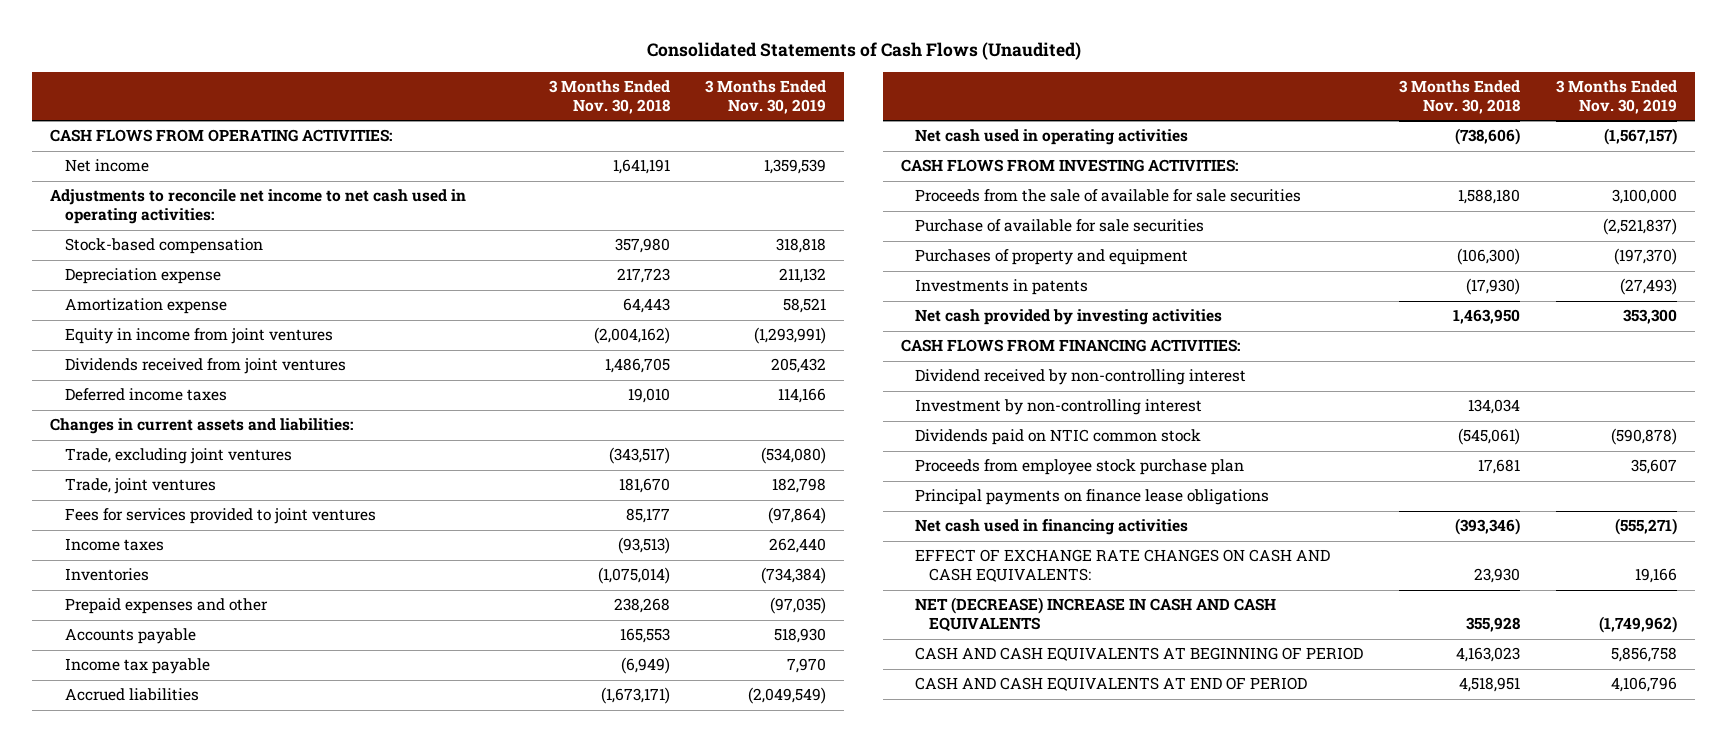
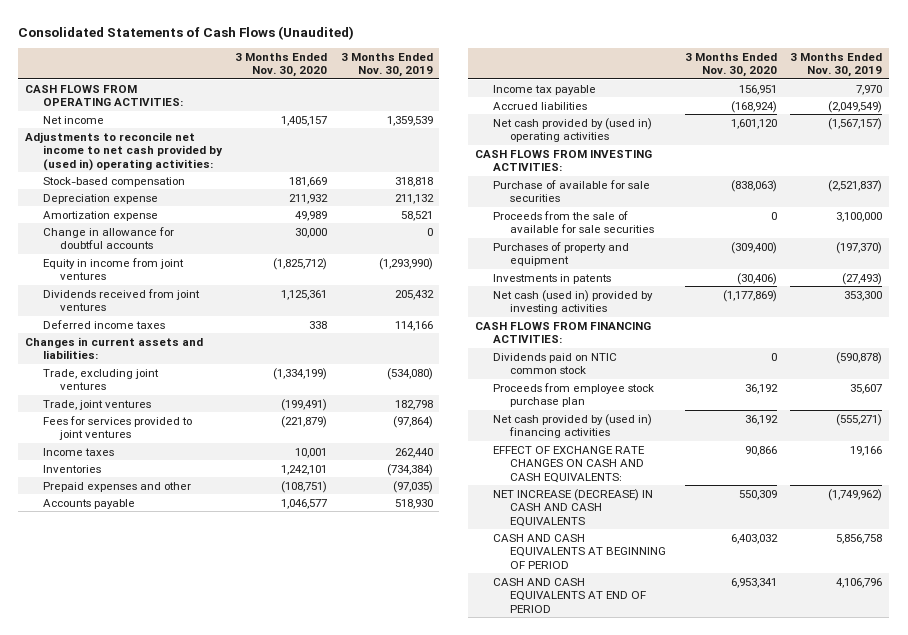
[548,80,670,114] 3 Months Ended Nov. 30, 2018 -> none
none -> [235,52,328,78] 3 Months Ended Nov. 30, 2020
[50,189,467,225] Adjustments to reconcile net income to net cash used in operating activities: -> [25,131,223,172] Adjustments to reconcile net income to net cash provided by (used in) operating activities:
none -> [42,226,174,250] Change in allowance for doubtful accounts
[754,327,827,345] (1,293,991) -> [378,257,433,270] (1,293,990)
[915,129,1189,146] Net cash used in operating activities -> [492,117,652,143] Net cash provided by (used in) operating activities
[915,189,1302,203] Proceeds from the sale of available for sale securities -> [492,210,655,234] Proceeds from the sale of available for sale securities
[915,309,1223,326] Net cash provided by investing activities -> [492,289,653,315] Net cash (used in) provided by investing activities
[915,369,1247,386] Dividend received by non-controlling interest -> none
[915,399,1203,416] Investment by non-controlling interest -> none
[915,489,1270,506] Principal payments on finance lease obligations -> none
[915,519,1189,536] Net cash used in financing activities -> [492,413,652,439] Net cash provided by (used in) financing activities
[915,597,1277,633] NET (DECREASE) INCREASE IN CASH AND CASH EQUIVALENTS -> [492,488,653,528] NET INCREASE (DECREASE) IN CASH AND CASH EQUIVALENTS

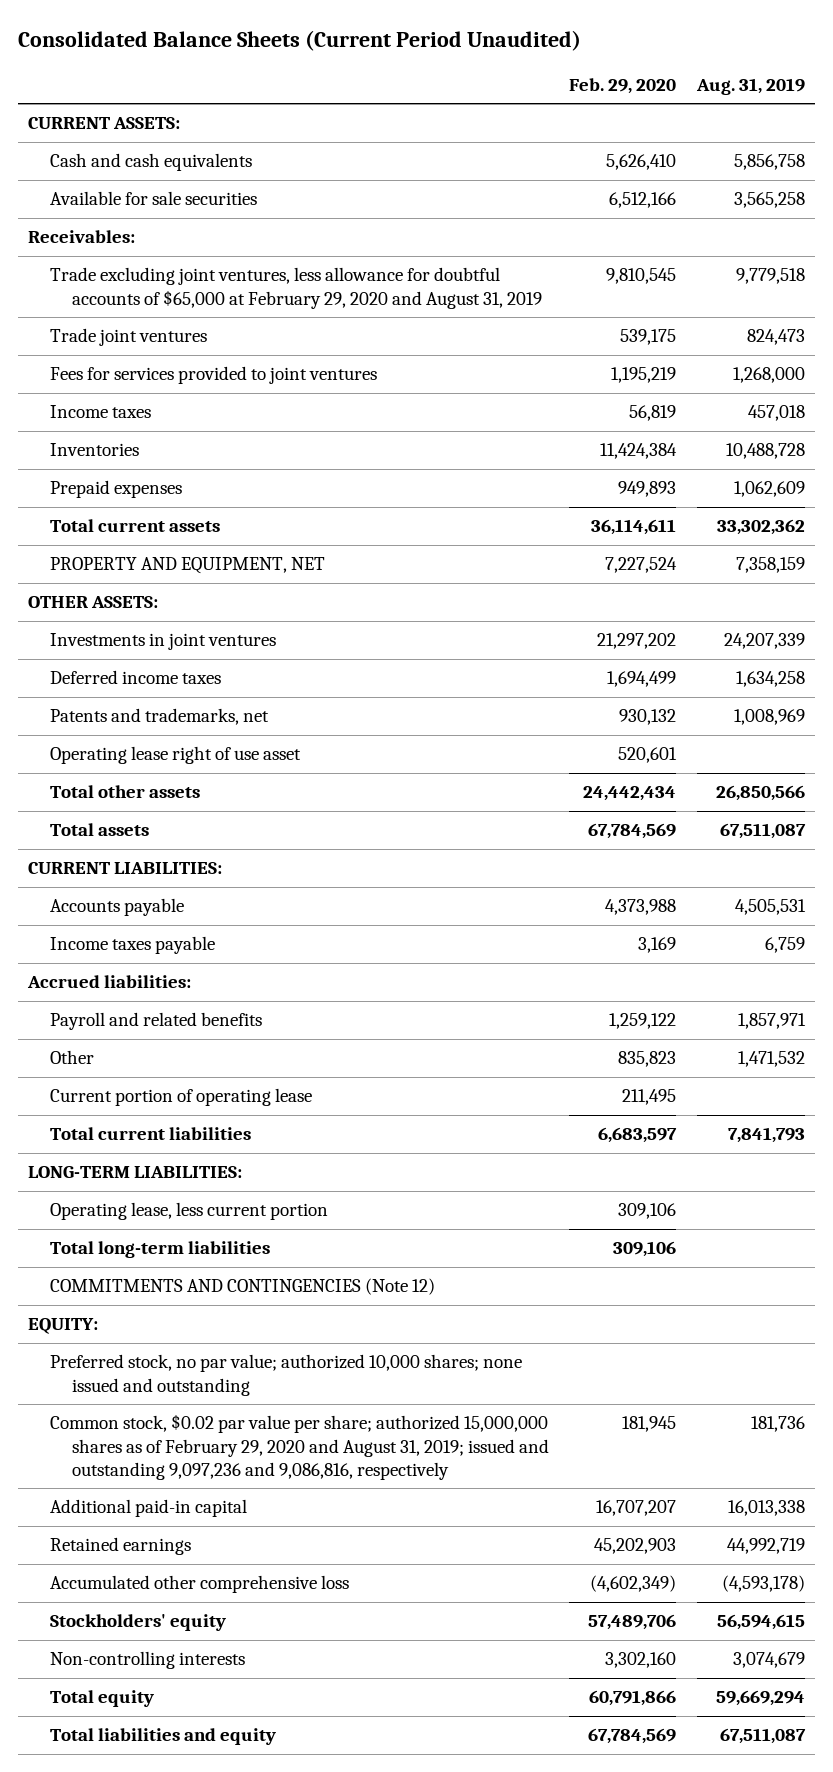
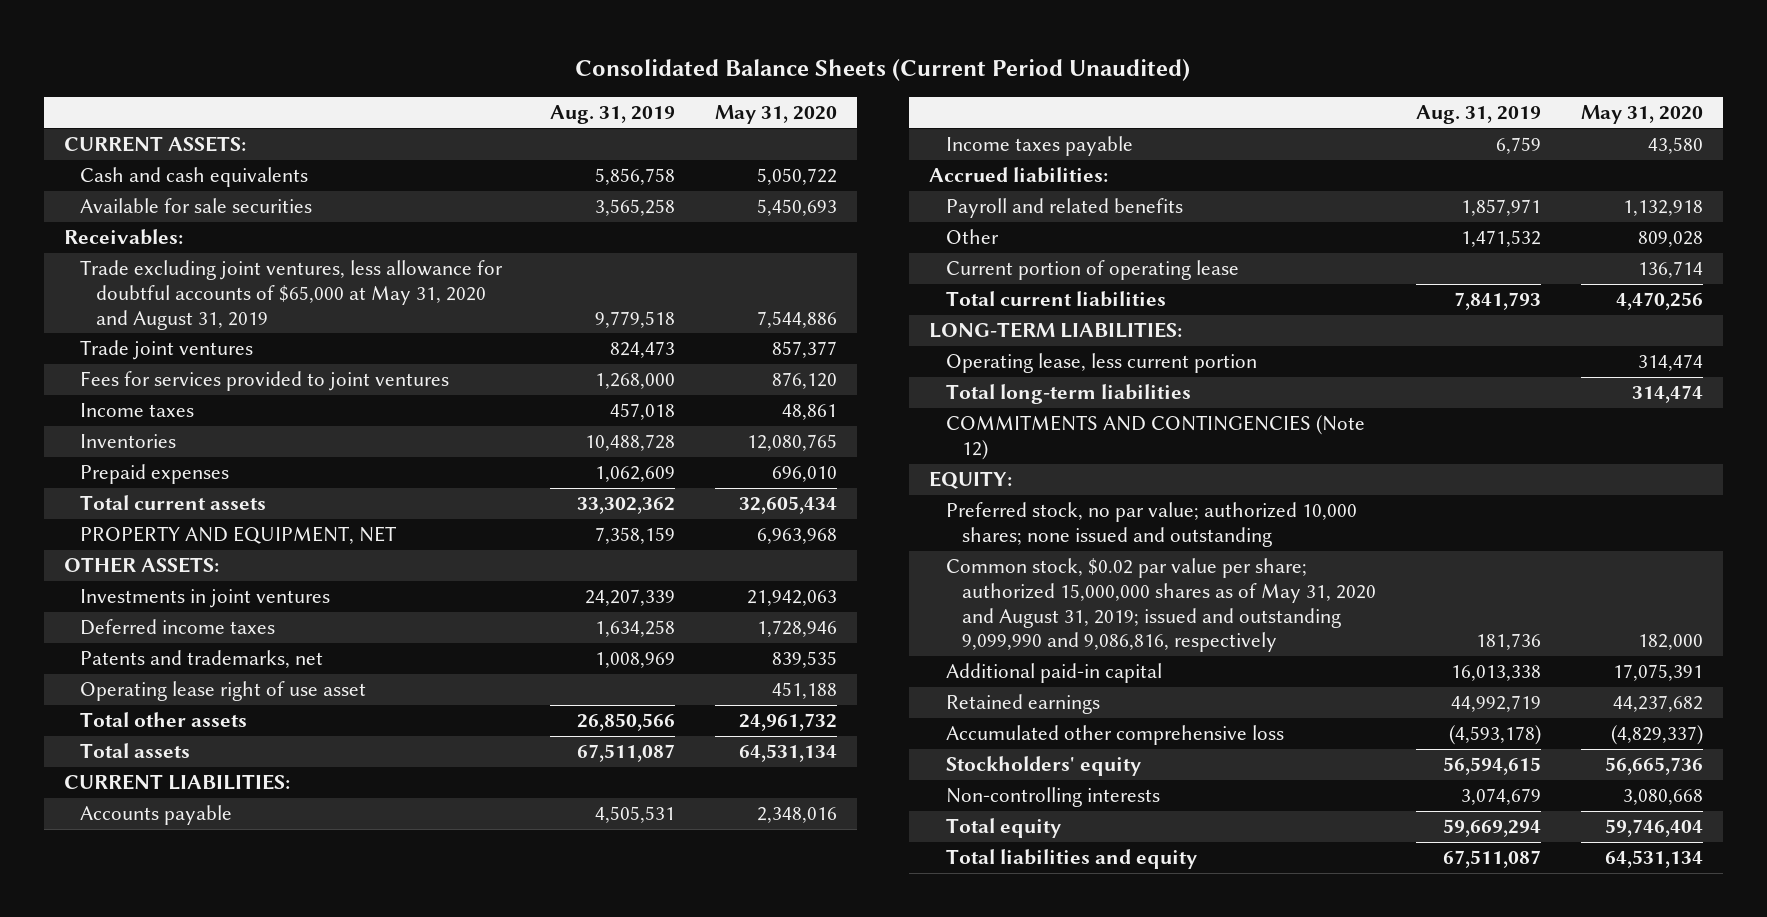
[569,77,677,94] Feb. 29, 2020 -> none
none -> [715,105,838,125] May 31, 2020
[50,267,543,309] Trade excluding joint ventures, less allowance for doubtful accounts of $65,000 at February 29, 2020 and August 31, 2019 -> [79,260,503,330] Trade excluding joint ventures, less allowance for doubtful accounts of $65,000 at May 31, 2020 and August 31, 2019
[50,1414,550,1480] Common stock, $0.02 par value per share; authorized 15,000,000 shares as of February 29, 2020 and August 31, 2019; issued and outstanding 9,097,236 and 9,086,816, respectively -> [945,558,1376,653] Common stock, $0.02 par value per share; authorized 15,000,000 shares as of May 31, 2020 and August 31, 2019; issued and outstanding 9,099,990 and 9,086,816, respectively

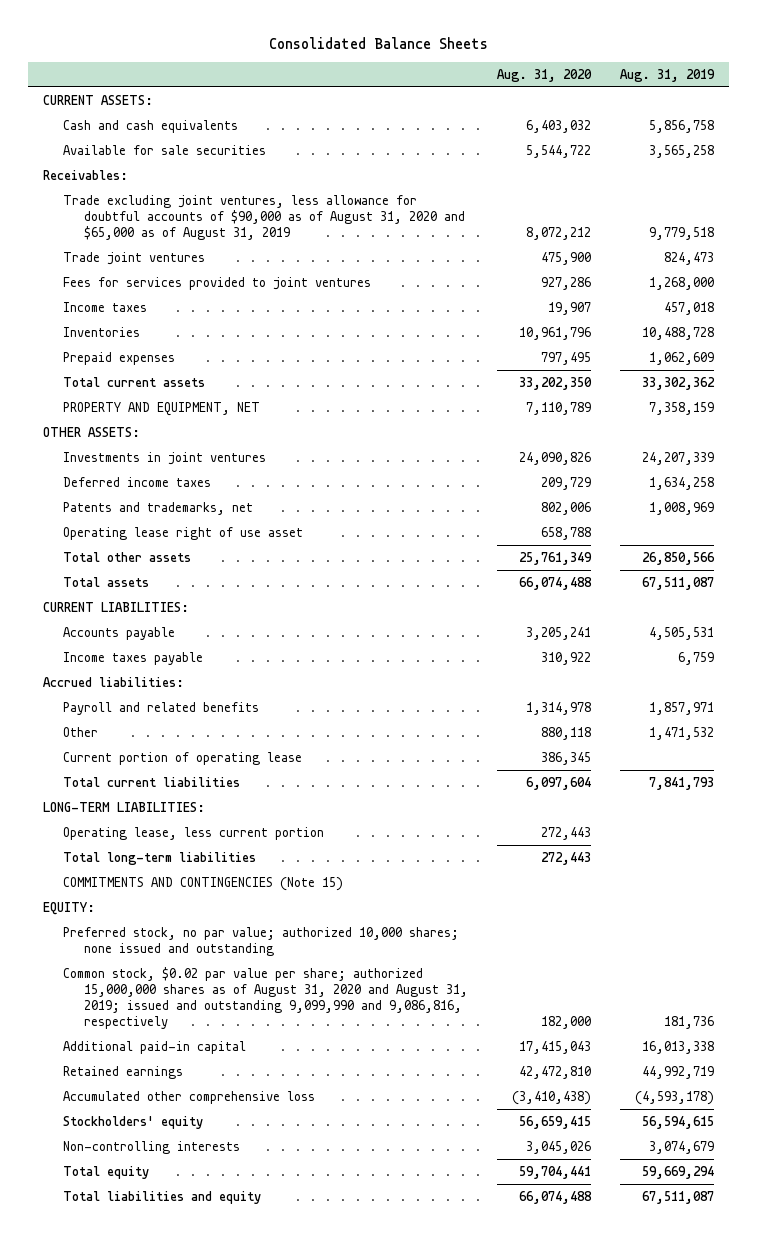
[575,59,1191,82] Consolidated Balance Sheets (Current Period Unaudited) -> [268,36,488,49] Consolidated Balance Sheets
[715,105,838,125] May 31, 2020 -> none
none -> [496,69,592,83] Aug. 31, 2020
[79,260,503,330] Trade excluding joint ventures, less allowance for doubtful accounts of $65,000 at May 31, 2020 and August 31, 2019 -> [63,195,465,240] Trade excluding joint ventures, less allowance for doubtful accounts of $90,000 as of August 31, 2020 and $65,000 as of August 31, 2019
[945,415,1365,460] COMMITMENTS AND CONTINGENCIES (Note 12) -> [63,877,344,892] COMMITMENTS AND CONTINGENCIES (Note 15)
[945,558,1376,653] Common stock, $0.02 par value per share; authorized 15,000,000 shares as of May 31, 2020 and August 31, 2019; issued and outstanding 9,099,990 and 9,086,816, respectively -> [63,967,468,1029] Common stock, $0.02 par value per share; authorized 15,000,000 shares as of August 31, 2020 and August 31, 2019; issued and outstanding 9,099,990 and 9,086,816, respectively

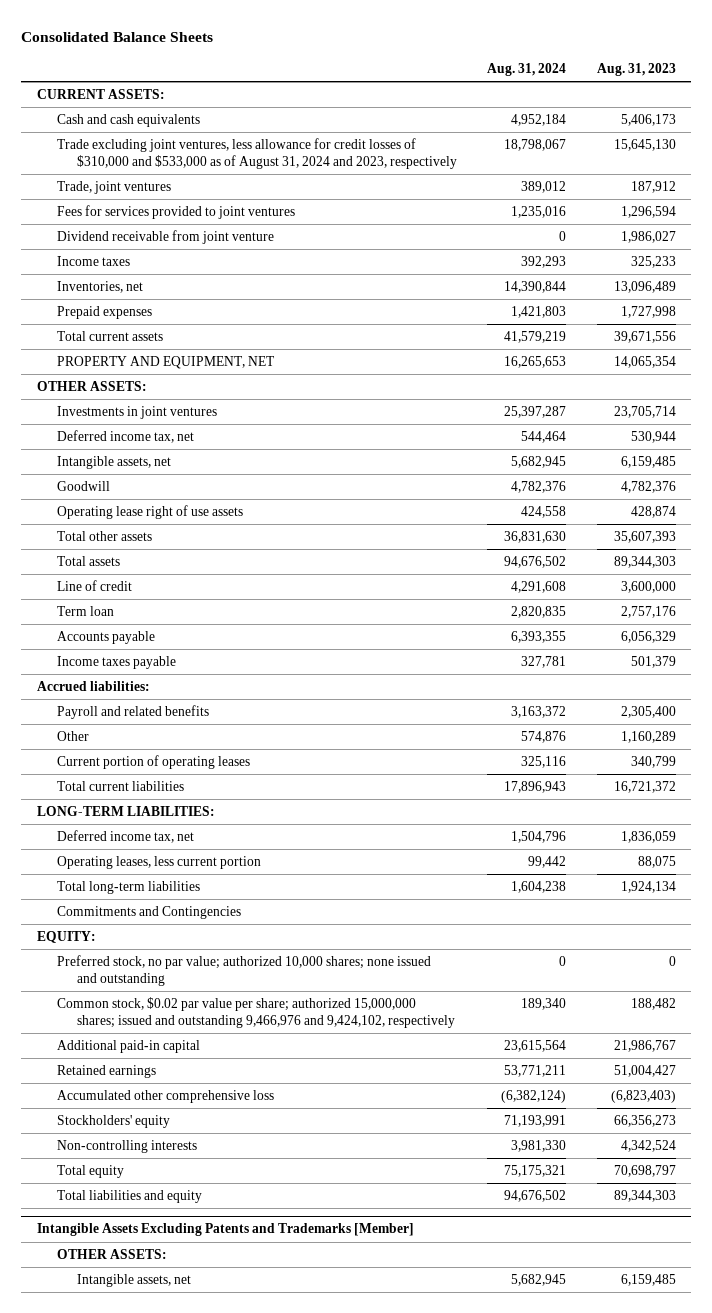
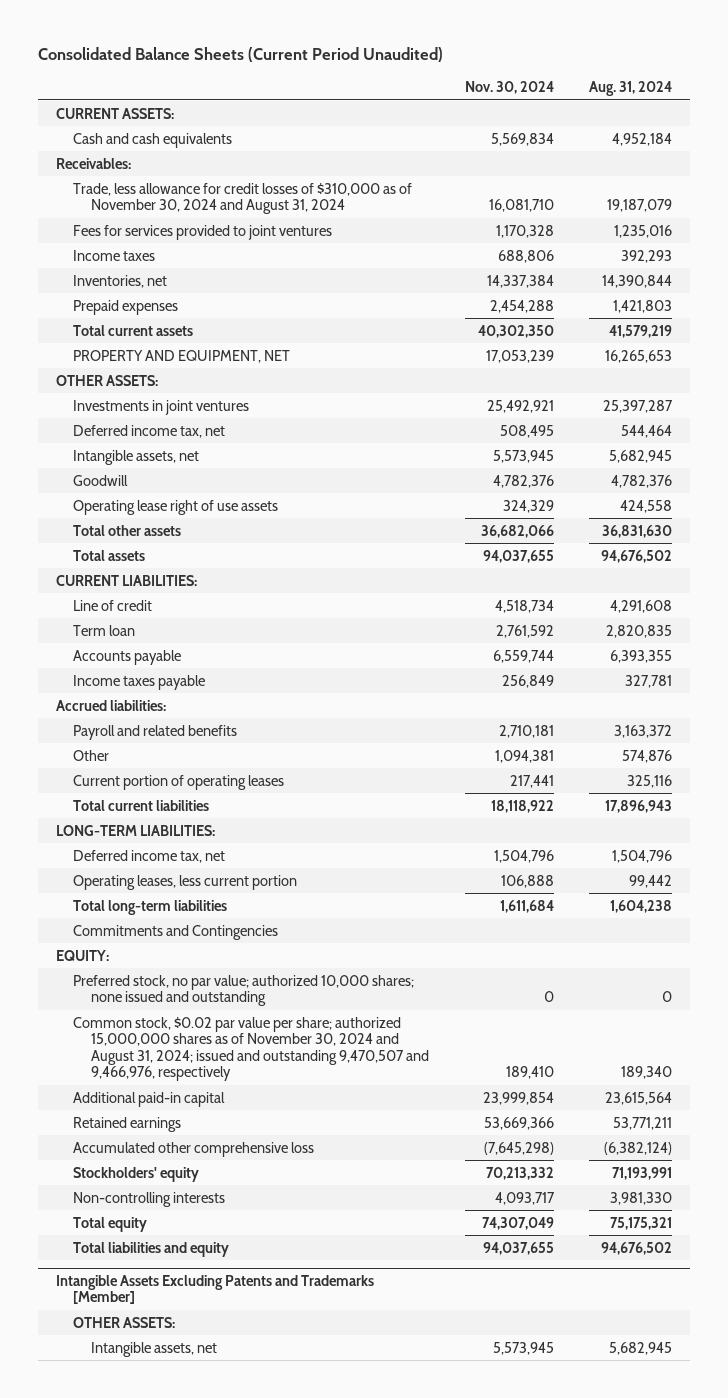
[21,32,214,43] Consolidated Balance Sheets -> [37,47,443,63] Consolidated Balance Sheets (Current Period Unaudited)
[596,63,676,77] Aug. 31, 2023 -> none
none -> [464,81,554,95] Nov. 30, 2024
[56,181,171,195] Trade, joint ventures -> none
none -> [55,157,131,169] Receivables:
[56,138,457,169] Trade excluding joint ventures, less allowance for credit losses of $310,000 and $533,000 as of August 31, 2024 and 2023, respectively -> [73,182,413,215] Trade, less allowance for credit losses of $310,000 as of November 30, 2024 and August 31, 2024
[504,139,567,152] 18,798,067 -> [606,199,672,213] 19,187,079
[56,230,274,245] Dividend receivable from joint venture -> none
none -> [55,574,197,586] CURRENT LIABILITIES:
[56,997,455,1028] Common stock, $0.02 par value per share; authorized 15,000,000 shares; issued and outstanding 9,466,976 and 9,424,102, respectively -> [73,1016,430,1082] Common stock, $0.02 par value per share; authorized 15,000,000 shares as of November 30, 2024 and August 31, 2024; issued and outstanding 9,470,507 and 9,466,976, respectively

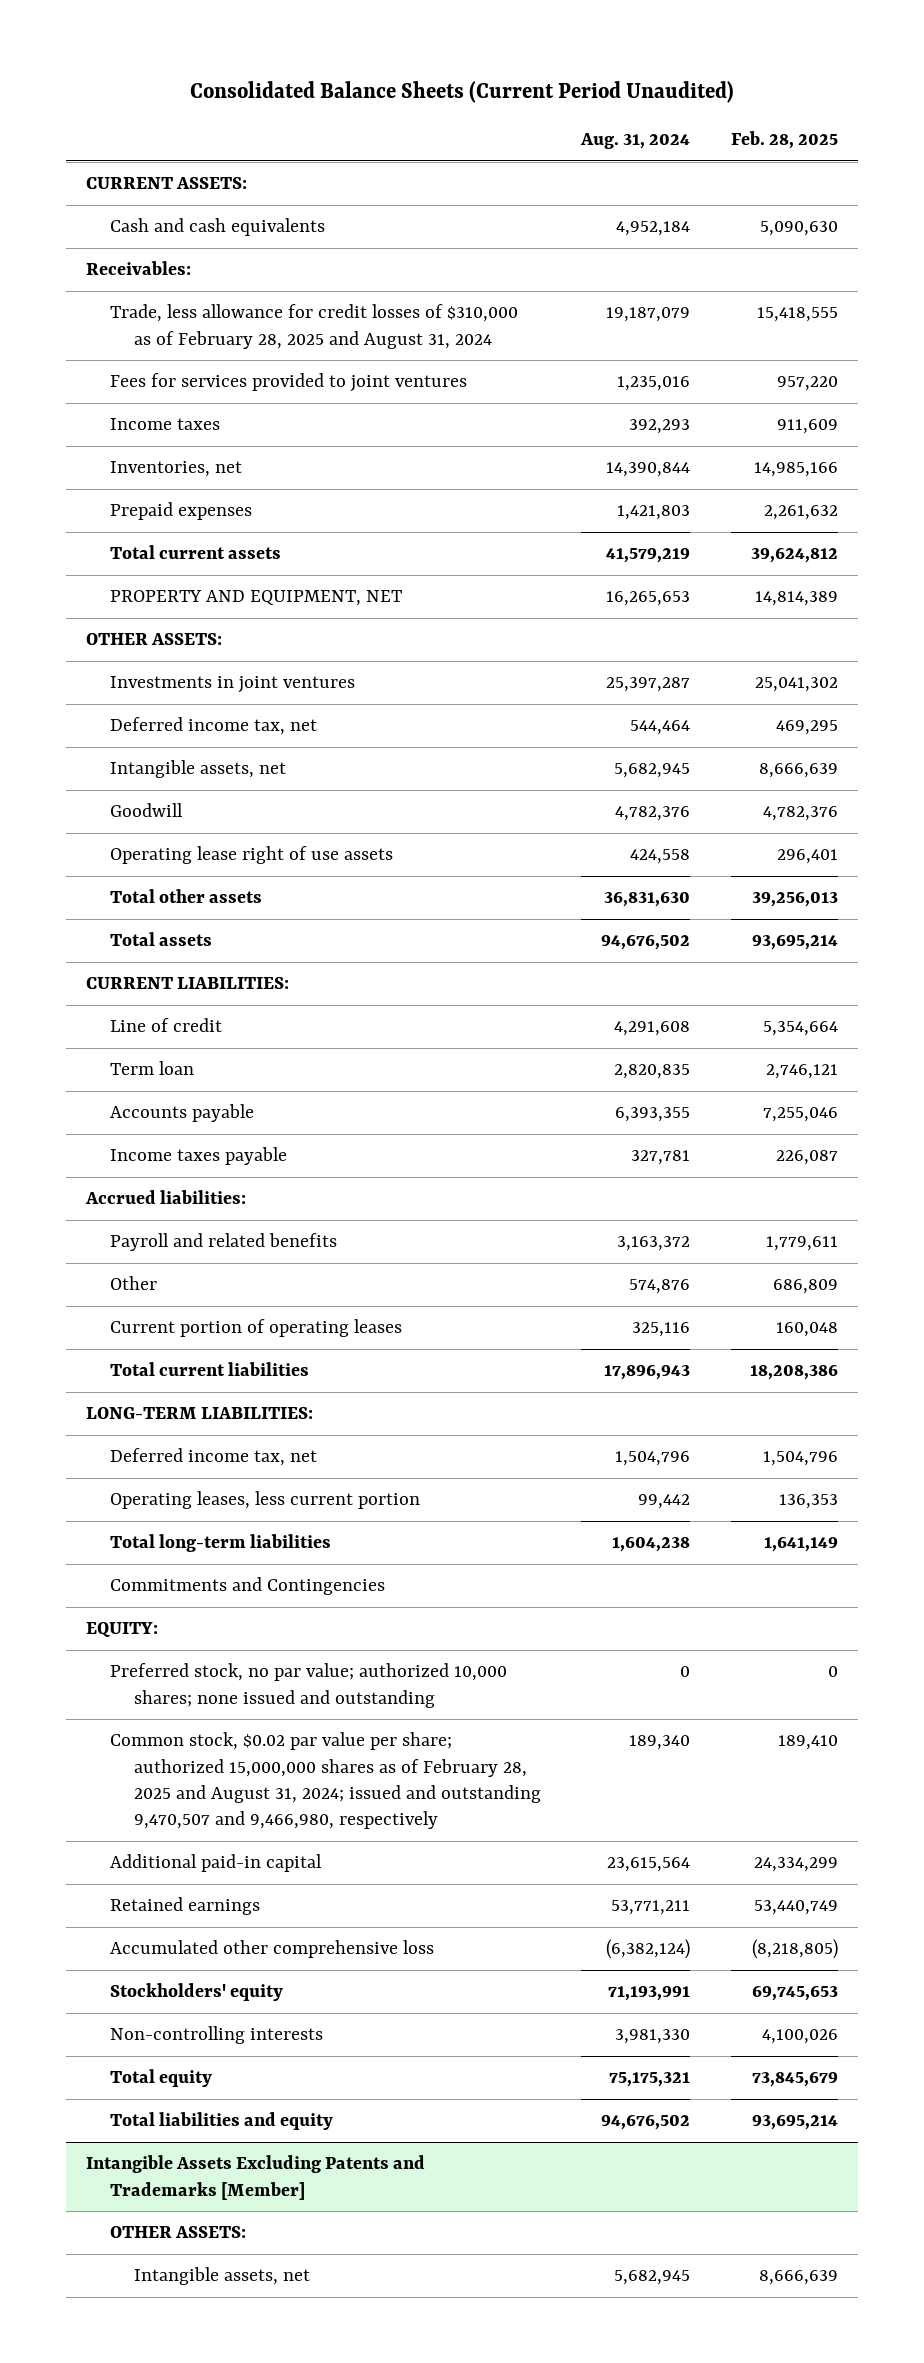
[464,81,554,95] Nov. 30, 2024 -> none
none -> [730,131,838,150] Feb. 28, 2025
[73,182,413,215] Trade, less allowance for credit losses of $310,000 as of November 30, 2024 and August 31, 2024 -> [110,304,519,349] Trade, less allowance for credit losses of $310,000 as of February 28, 2025 and August 31, 2024
[73,1016,430,1082] Common stock, $0.02 par value per share; authorized 15,000,000 shares as of November 30, 2024 and August 31, 2024; issued and outstanding 9,470,507 and 9,466,976, respectively -> [110,1732,541,1830] Common stock, $0.02 par value per share; authorized 15,000,000 shares as of February 28, 2025 and August 31, 2024; issued and outstanding 9,470,507 and 9,466,980, respectively

